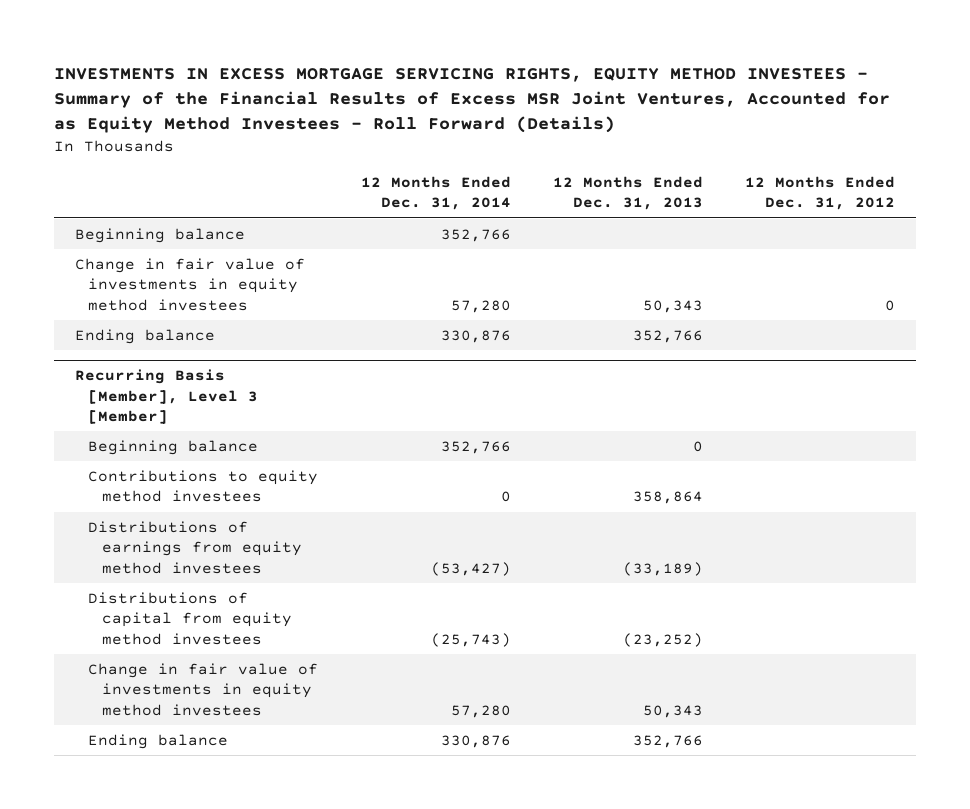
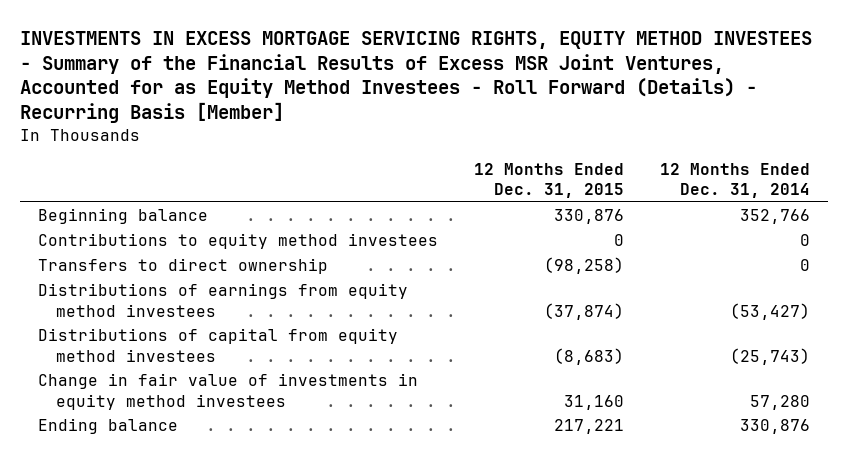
[54,68,891,134] INVESTMENTS IN EXCESS MORTGAGE SERVICING RIGHTS, EQUITY METHOD INVESTEES - Summary of the Financial Results of Excess MSR Joint Ventures, Accounted for as Equity Method Investees - Roll Forward (Details) -> [20,30,813,124] INVESTMENTS IN EXCESS MORTGAGE SERVICING RIGHTS, EQUITY METHOD INVESTEES - Summary of the Financial Results of Excess MSR Joint Ventures, Accounted for as Equity Method Investees - Roll Forward (Details) - Recurring Basis [Member]
[552,175,703,211] 12 Months Ended Dec. 31, 2013 -> none
[745,175,896,211] 12 Months Ended Dec. 31, 2012 -> none
none -> [473,162,624,199] 12 Months Ended Dec. 31, 2015
[75,257,306,311] Change in fair value of investments in equity method investees -> none
[75,328,216,344] Ending balance -> none
[75,369,259,424] Recurring Basis [Member], Level 3 [Member] -> none
[88,439,259,455] Beginning balance -> none
none -> [38,258,329,275] Transfers to direct ownership

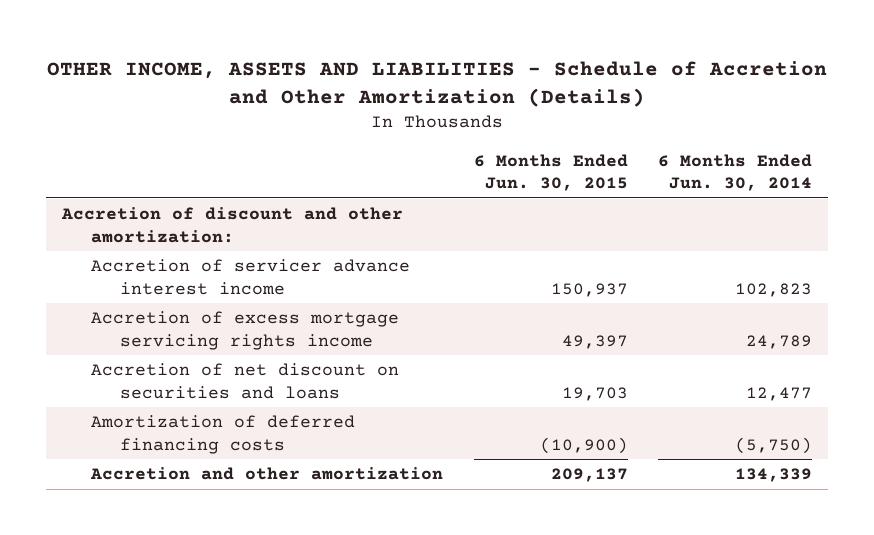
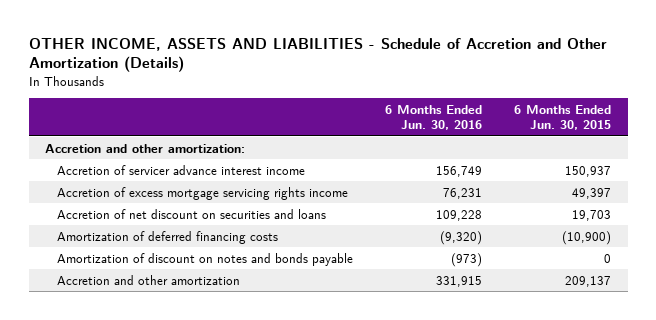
[658,153,813,192] 6 Months Ended Jun. 30, 2014 -> none
none -> [385,105,483,131] 6 Months Ended Jun. 30, 2016
[60,207,403,243] Accretion of discount and other amortization: -> [45,143,246,153] Accretion and other amortization:
none -> [56,252,353,266] Amortization of discount on notes and bonds payable

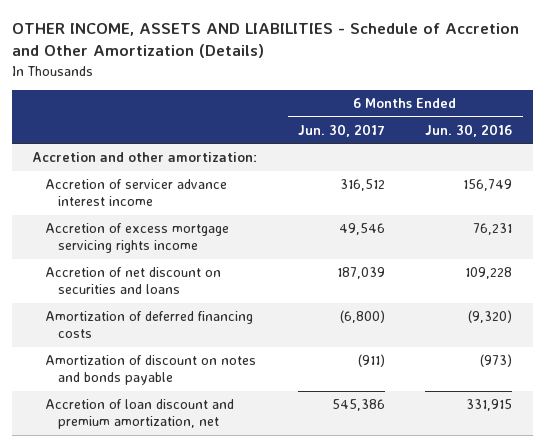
[514,105,612,131] 6 Months Ended Jun. 30, 2015 -> none
none -> [297,123,385,137] Jun. 30, 2017
[56,274,240,285] Accretion and other amortization -> [45,399,235,430] Accretion of loan discount and premium amortization, net

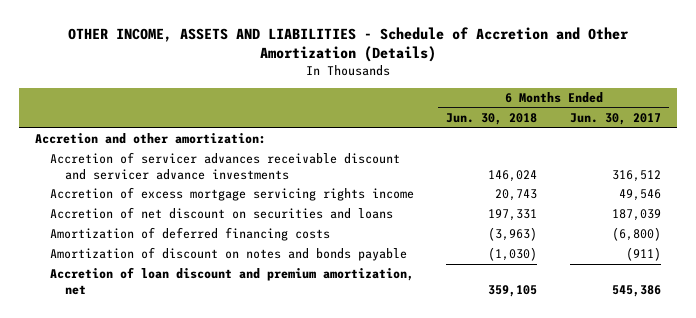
[425,123,513,137] Jun. 30, 2016 -> none
none -> [446,112,538,125] Jun. 30, 2018
[45,179,228,207] Accretion of servicer advance interest income -> [49,152,400,180] Accretion of servicer advances receivable discount and servicer advance investments

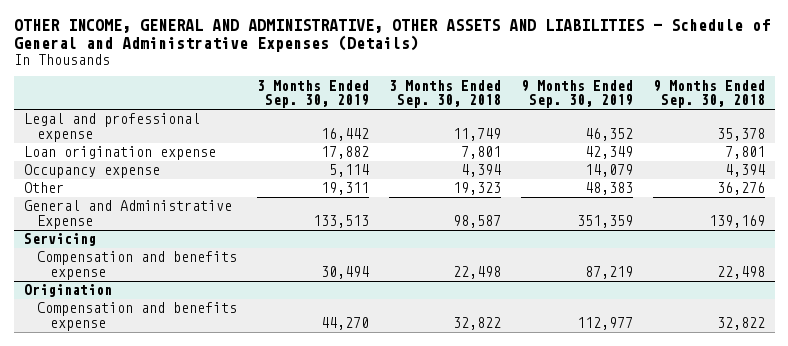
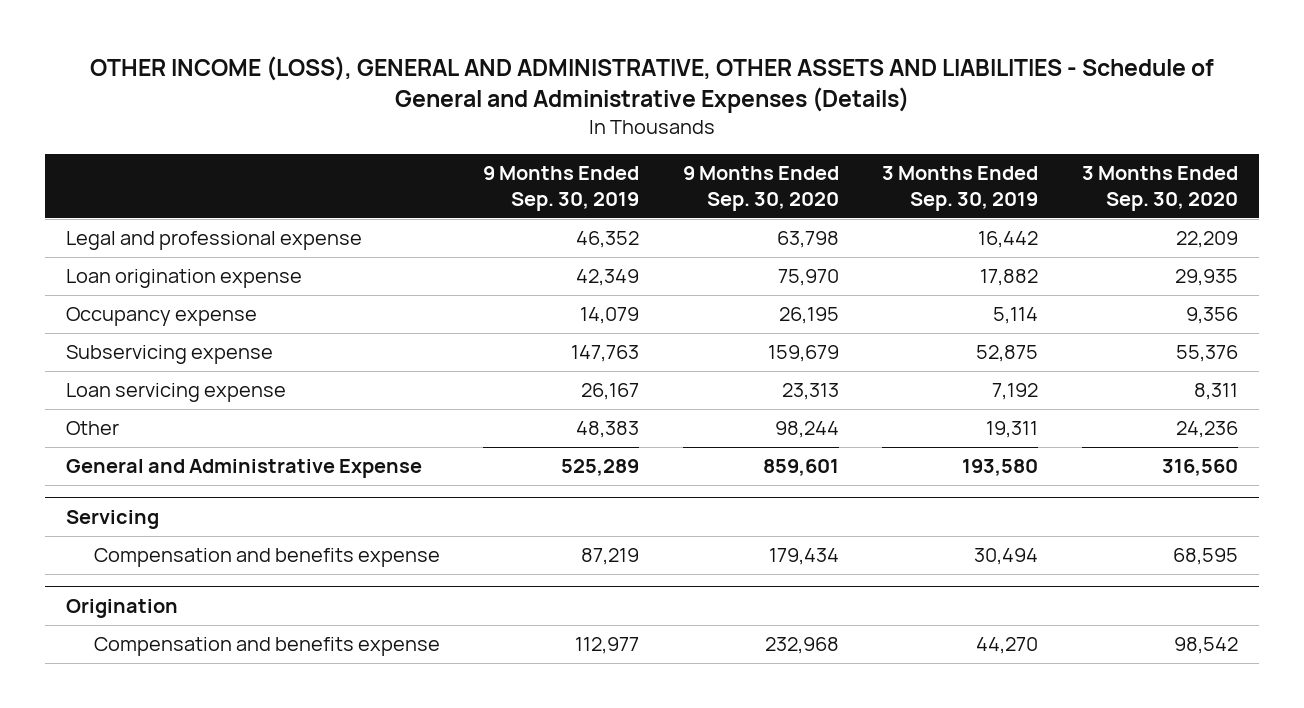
[13,19,770,53] OTHER INCOME, GENERAL AND ADMINISTRATIVE, OTHER ASSETS AND LIABILITIES - Schedule of General and Administrative Expenses (Details) -> [89,55,1214,113] OTHER INCOME (LOSS), GENERAL AND ADMINISTRATIVE, OTHER ASSETS AND LIABILITIES - Schedule of General and Administrative Expenses (Details)
[388,79,501,109] 3 Months Ended Sep. 30, 2018 -> none
[652,79,765,109] 9 Months Ended Sep. 30, 2018 -> none
none -> [682,166,839,212] 9 Months Ended Sep. 30, 2020
none -> [1081,166,1238,212] 3 Months Ended Sep. 30, 2020
none -> [66,345,274,365] Subservicing expense
none -> [66,383,287,403] Loan servicing expense
[312,215,369,229] 133,513 -> [962,459,1039,477] 193,580
[576,215,633,229] 351,359 -> [561,459,640,477] 525,289

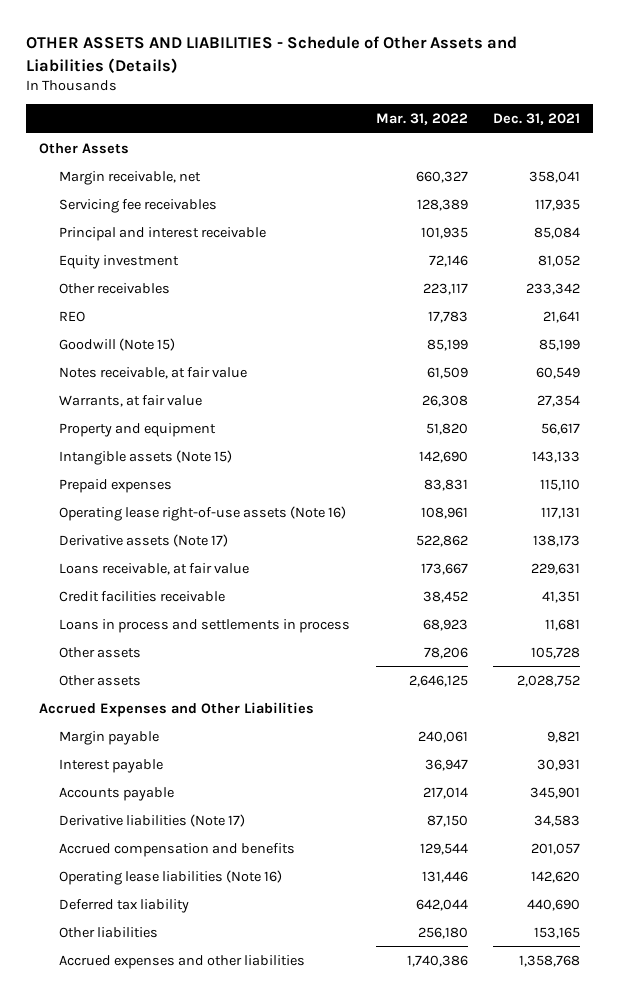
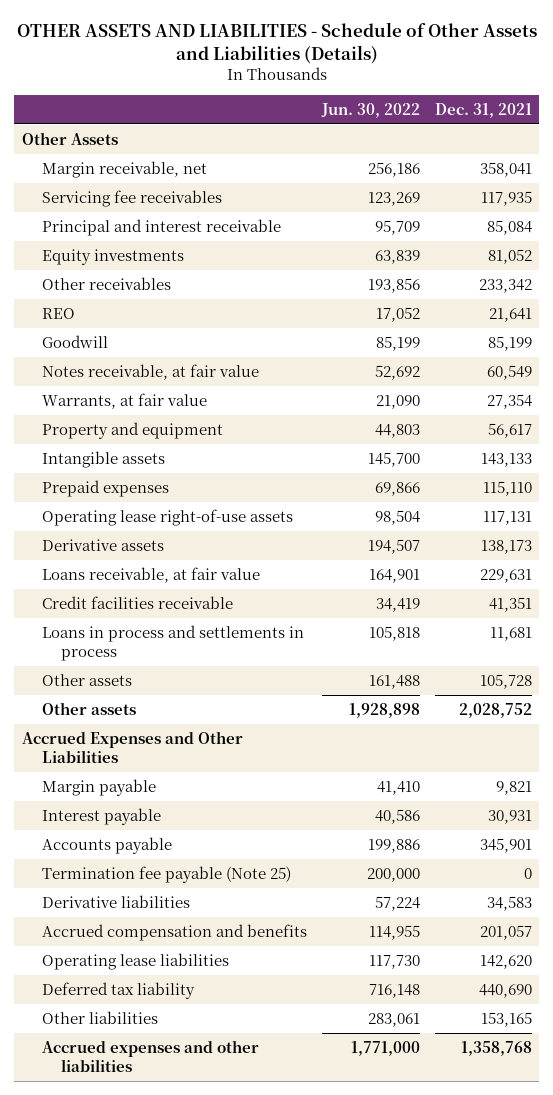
[375,112,468,125] Mar. 31, 2022 -> none
none -> [320,102,420,118] Jun. 30, 2022
[59,254,180,269] Equity investment -> [41,248,184,265] Equity investments
[59,337,176,351] Goodwill (Note 15) -> [41,334,108,348] Goodwill
[59,449,233,465] Intangible assets (Note 15) -> [41,450,165,468] Intangible assets
[59,505,347,521] Operating lease right-of-use assets (Note 16) -> [41,508,293,526] Operating lease right-of-use assets
[59,533,229,547] Derivative assets (Note 17) -> [41,538,164,551] Derivative assets
none -> [41,865,291,883] Termination fee payable (Note 25)
[59,813,246,827] Derivative liabilities (Note 17) -> [41,894,190,908] Derivative liabilities
[59,869,283,885] Operating lease liabilities (Note 16) -> [41,952,229,970] Operating lease liabilities

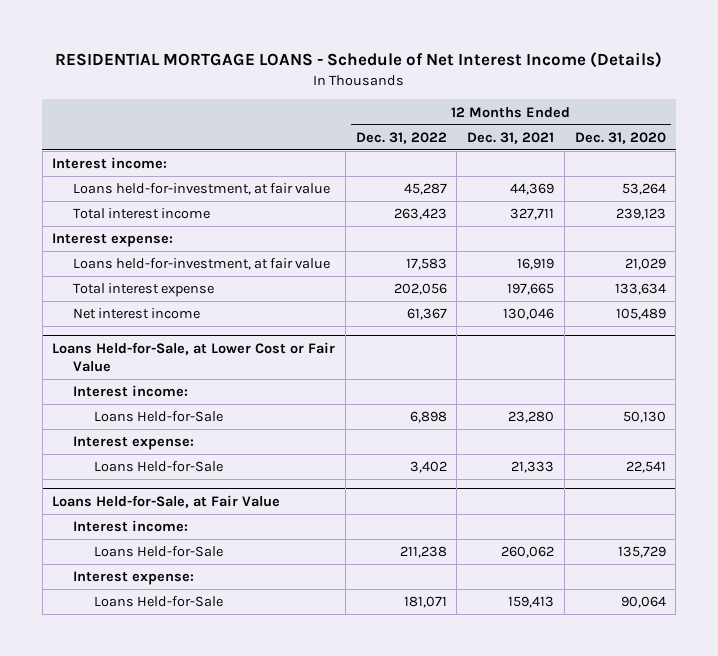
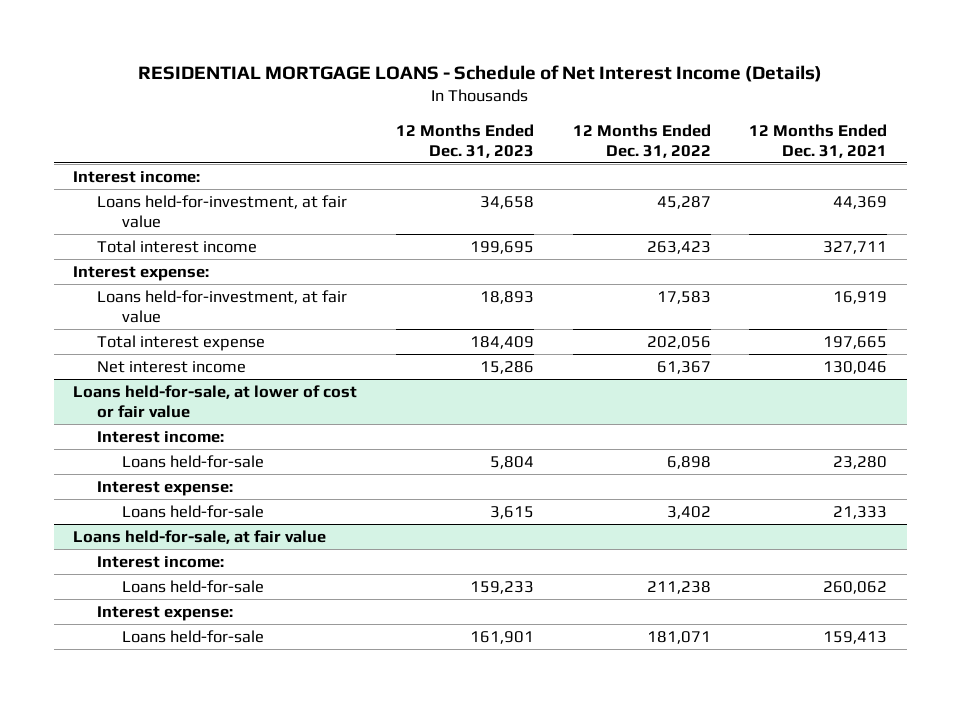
[574,131,666,144] Dec. 31, 2020 -> none
none -> [395,123,534,158] 12 Months Ended Dec. 31, 2023
[52,341,336,373] Loans Held-for-Sale, at Lower Cost or Fair Value -> [73,384,358,418] Loans held-for-sale, at lower of cost or fair value
[94,411,224,423] Loans Held-for-Sale -> [121,454,264,468] Loans held-for-sale
[94,461,224,473] Loans Held-for-Sale -> [121,504,264,518] Loans held-for-sale
[52,494,281,508] Loans Held-for-Sale, at Fair Value -> [73,529,327,544] Loans held-for-sale, at fair value
[94,546,224,558] Loans Held-for-Sale -> [121,579,264,593] Loans held-for-sale
[94,596,224,608] Loans Held-for-Sale -> [121,629,264,643] Loans held-for-sale

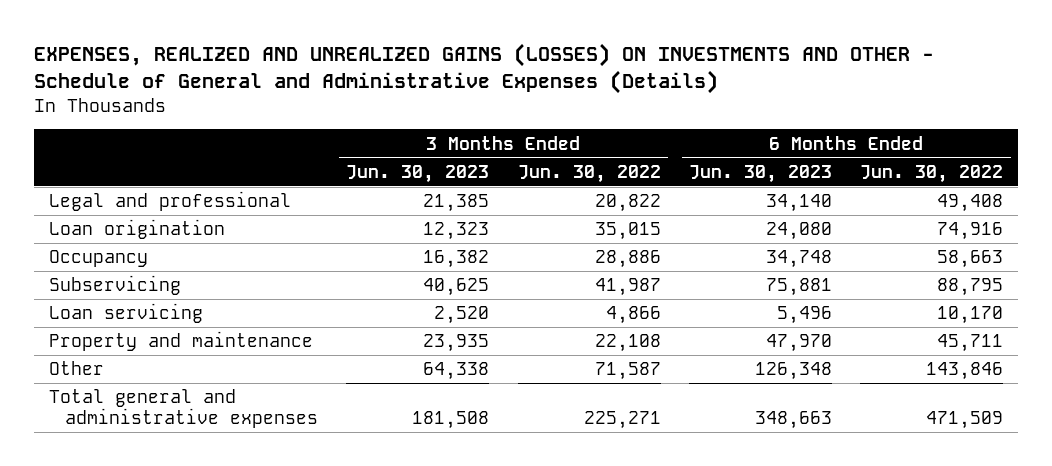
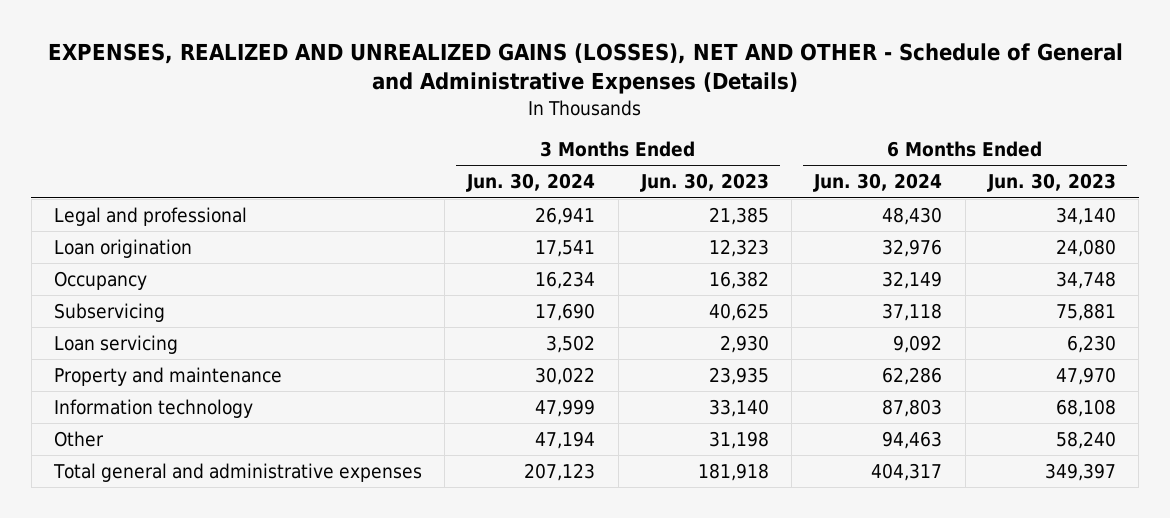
[34,43,935,95] EXPENSES, REALIZED AND UNREALIZED GAINS (LOSSES) ON INVESTMENTS AND OTHER - Schedule of General and Administrative Expenses (Details) -> [47,43,1123,95] EXPENSES, REALIZED AND UNREALIZED GAINS (LOSSES), NET AND OTHER - Schedule of General and Administrative Expenses (Details)
[517,164,661,183] Jun. 30, 2022 -> none
[860,164,1004,183] Jun. 30, 2022 -> none
none -> [466,173,596,193] Jun. 30, 2024
none -> [813,173,943,193] Jun. 30, 2024
[434,306,490,325] 2,520 -> [719,334,769,353] 2,930
[777,306,833,325] 5,496 -> [1066,334,1116,353] 6,230
none -> [54,398,254,418] Information technology
[423,362,490,381] 64,338 -> [708,430,769,449] 31,198
[755,362,833,381] 126,348 -> [1055,430,1116,449] 58,240
[412,410,490,429] 181,508 -> [697,462,769,481] 181,918
[755,410,833,429] 348,663 -> [1044,462,1116,481] 349,397

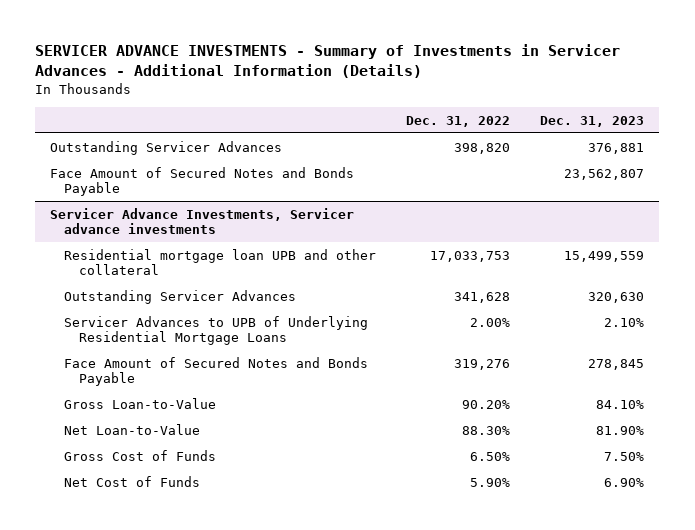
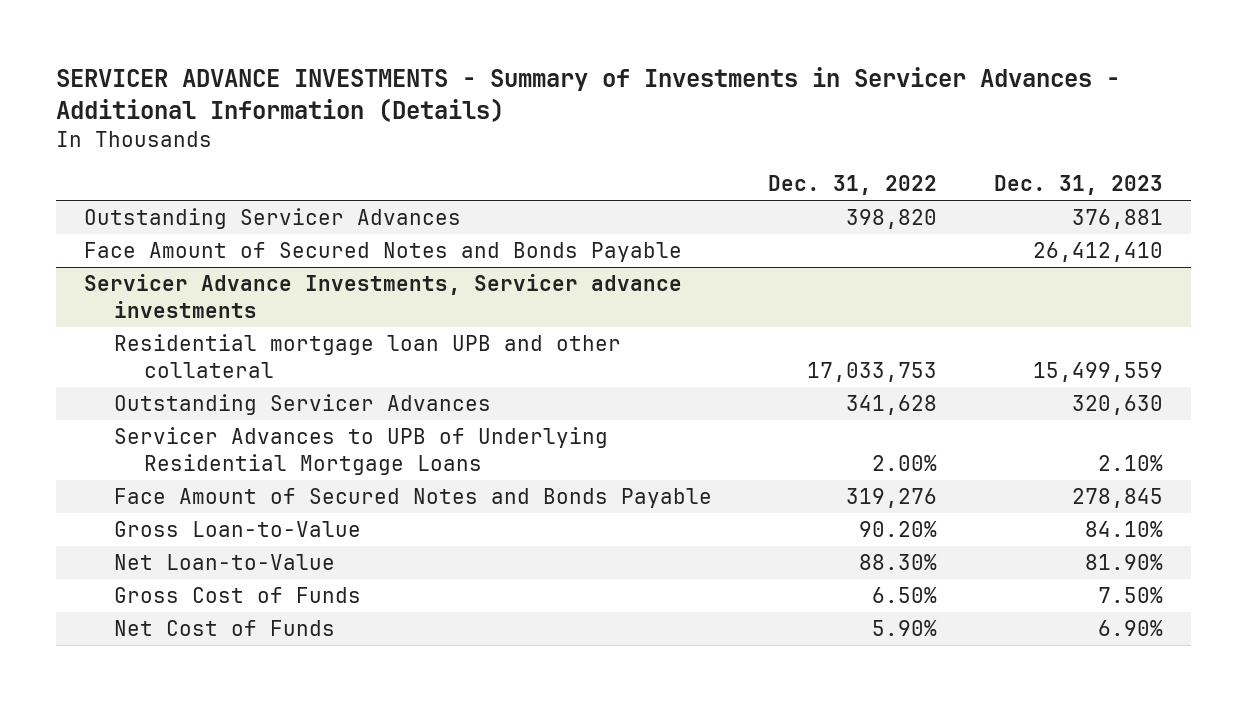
[564,168,645,180] 23,562,807 -> [1032,242,1163,263] 26,412,410

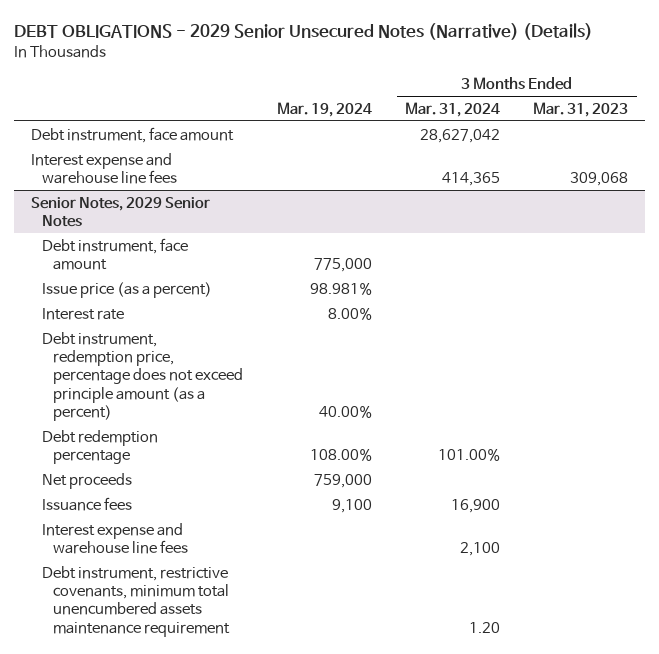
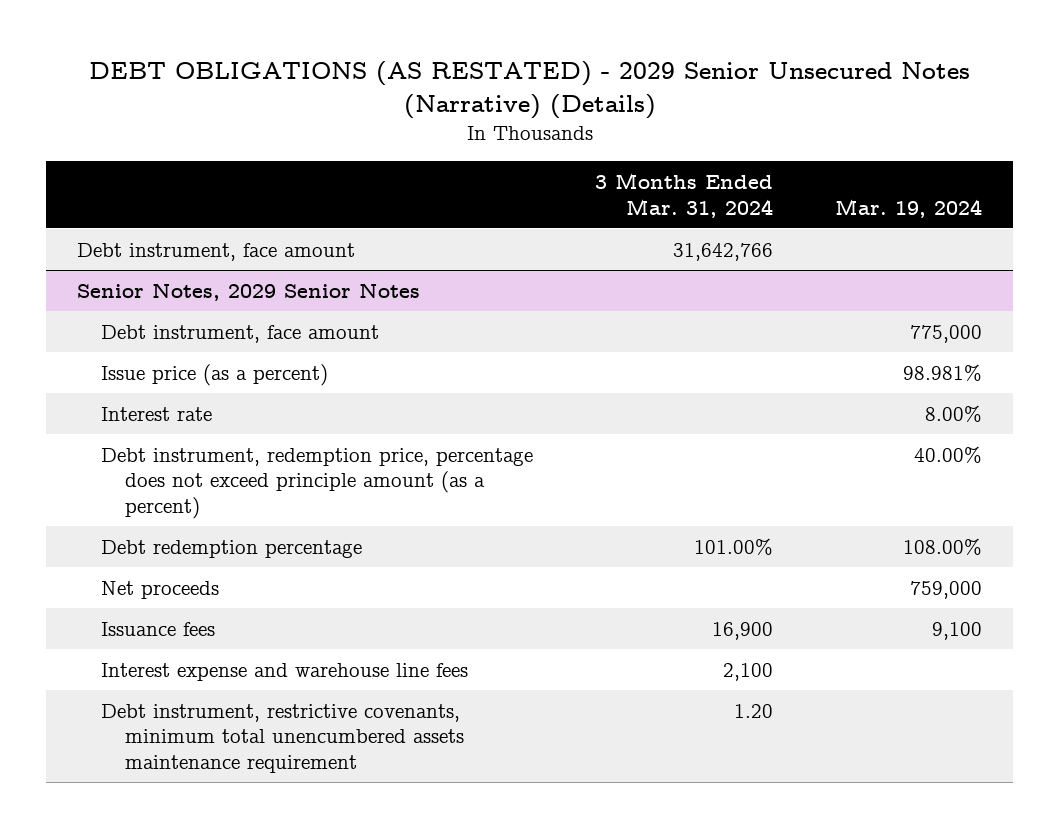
[14,22,594,40] DEBT OBLIGATIONS - 2029 Senior Unsecured Notes (Narrative) (Details) -> [88,60,970,119] DEBT OBLIGATIONS (AS RESTATED) - 2029 Senior Unsecured Notes (Narrative) (Details)
[533,101,629,117] Mar. 31, 2023 -> none
[30,152,177,184] Interest expense and warehouse line fees -> none
[419,128,500,143] 28,627,042 -> [673,242,774,261] 31,642,766

